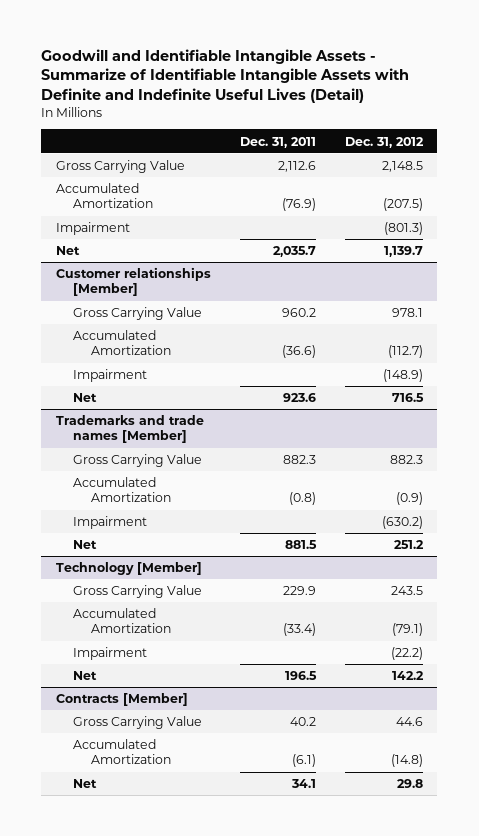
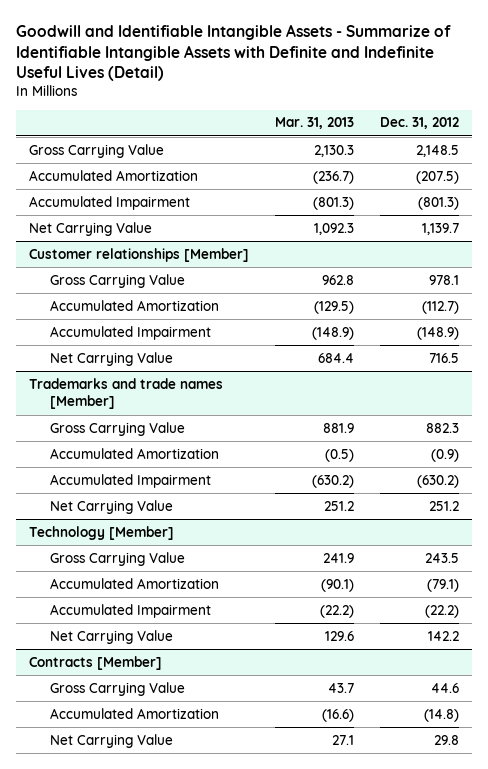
[239,136,316,148] Dec. 31, 2011 -> none
none -> [275,117,355,130] Mar. 31, 2013
[55,222,130,236] Impairment -> [29,195,191,210] Accumulated Impairment
[55,246,80,256] Net -> [29,221,153,236] Net Carrying Value
[73,369,148,383] Impairment -> [49,325,211,340] Accumulated Impairment
[73,393,98,403] Net -> [49,351,173,366] Net Carrying Value
[73,516,148,530] Impairment -> [49,473,211,488] Accumulated Impairment
[73,540,98,550] Net -> [49,499,173,514] Net Carrying Value
[73,647,148,661] Impairment -> [49,603,211,618] Accumulated Impairment
[73,671,98,681] Net -> [49,629,173,644] Net Carrying Value
[73,779,98,789] Net -> [49,733,173,748] Net Carrying Value

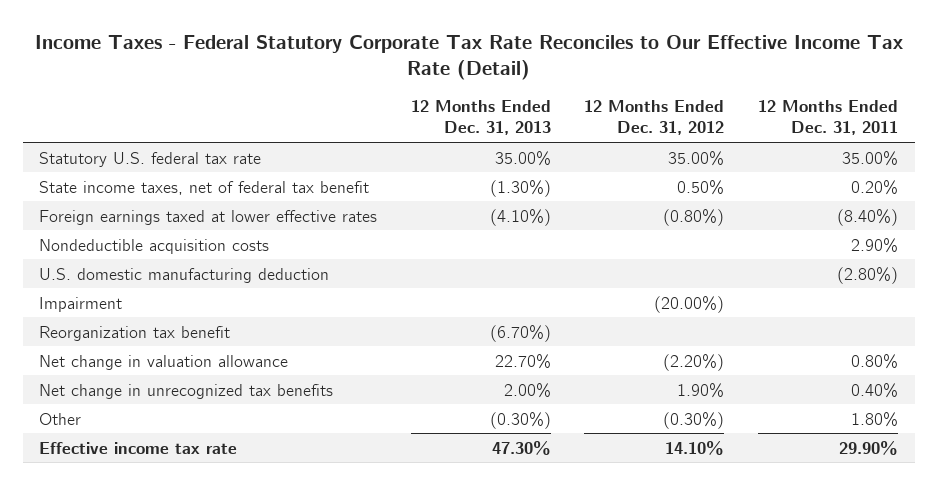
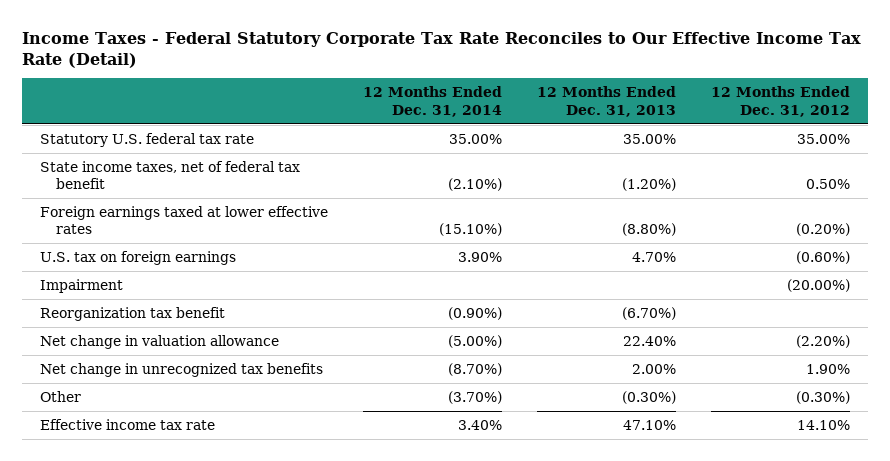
[757,100,898,136] 12 Months Ended Dec. 31, 2011 -> none
none -> [362,86,502,117] 12 Months Ended Dec. 31, 2014
[39,238,270,254] Nondeductible acquisition costs -> none
[39,267,330,283] U.S. domestic manufacturing deduction -> none
[489,179,551,197] (1.30%) -> [622,178,677,192] (1.20%)
[489,208,551,226] (4.10%) -> [622,223,677,237] (8.80%)
[663,208,725,226] (0.80%) -> [796,223,851,237] (0.20%)
none -> [39,250,236,265] U.S. tax on foreign earnings
[494,353,551,369] 22.70% -> [623,335,677,346] 22.40%
[491,440,551,455] 47.30% -> [623,419,677,430] 47.10%

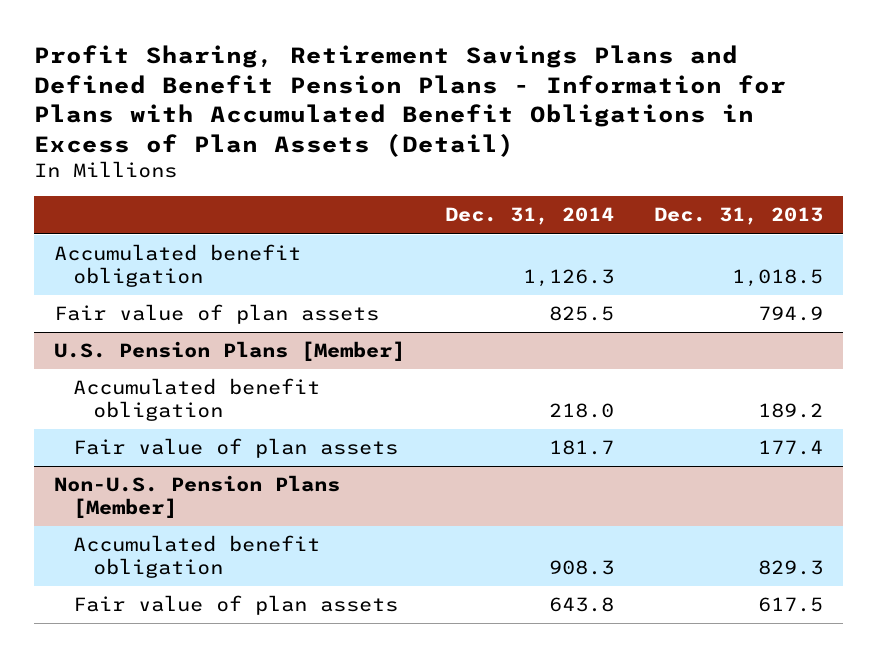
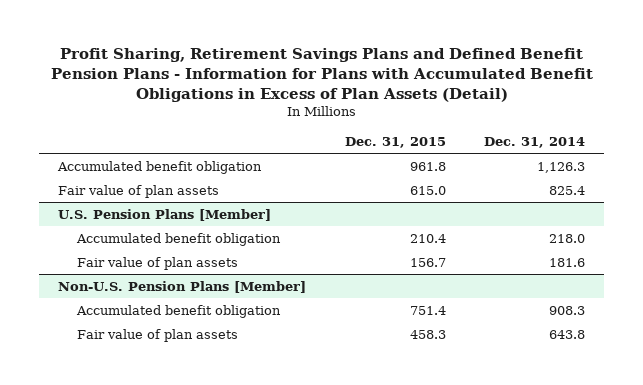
[653,207,823,226] Dec. 31, 2013 -> none
none -> [344,136,446,148] Dec. 31, 2015
[548,306,614,322] 825.5 -> [549,185,586,195] 825.4
[548,440,614,456] 181.7 -> [549,257,586,267] 181.6

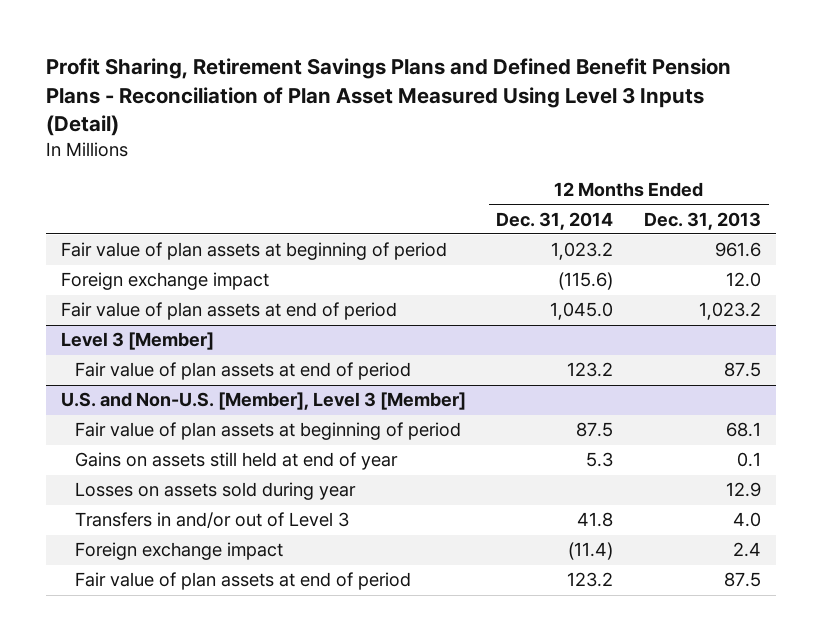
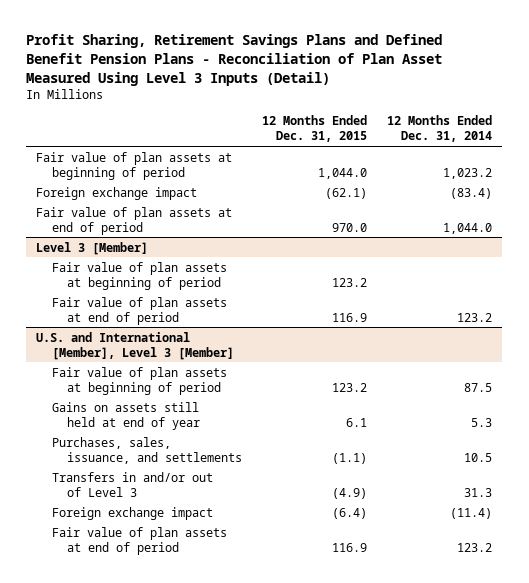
[643,211,761,230] Dec. 31, 2013 -> none
none -> [261,115,367,143] 12 Months Ended Dec. 31, 2015
[558,272,614,291] (115.6) -> [450,187,493,199] (83.4)
[550,302,614,321] 1,045.0 -> [443,222,493,234] 1,044.0
none -> [51,261,227,290] Fair value of plan assets at beginning of period
[60,392,466,411] U.S. and Non-U.S. [Member], Level 3 [Member] -> [36,331,234,360] U.S. and International [Member], Level 3 [Member]
[74,482,356,501] Losses on assets sold during year -> none
none -> [51,436,242,464] Purchases, sales, issuance, and settlements
[577,512,614,528] 41.8 -> [464,487,493,497] 31.3

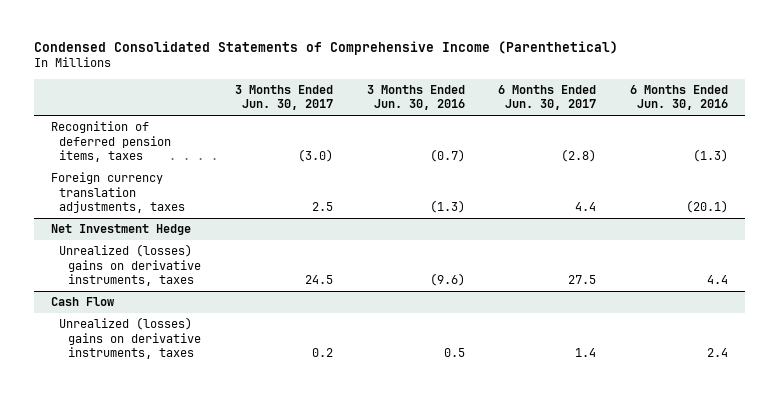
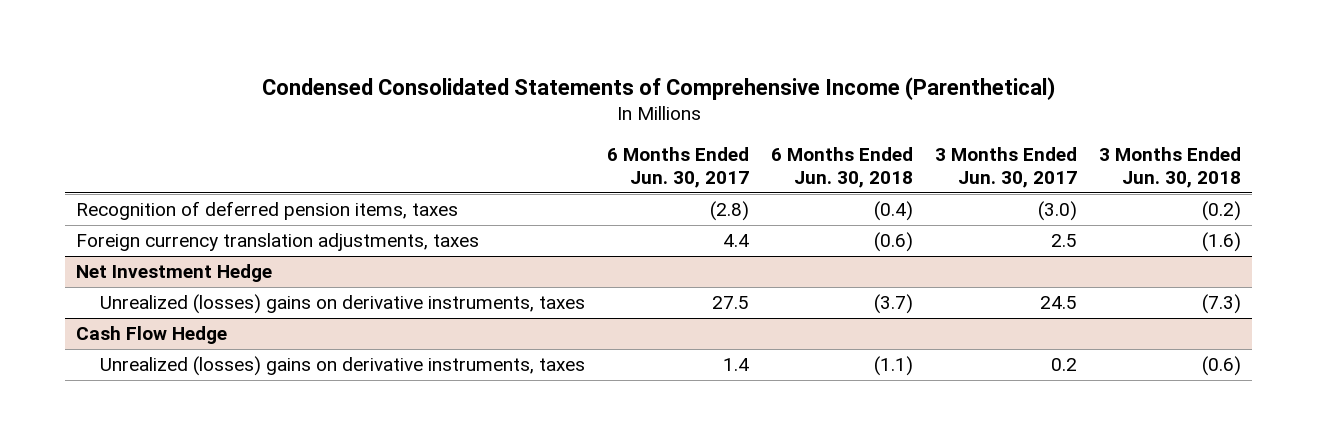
[366,84,465,111] 3 Months Ended Jun. 30, 2016 -> none
[630,84,729,111] 6 Months Ended Jun. 30, 2016 -> none
none -> [771,147,914,189] 6 Months Ended Jun. 30, 2018
none -> [1099,147,1242,189] 3 Months Ended Jun. 30, 2018
[50,297,115,307] Cash Flow -> [76,325,228,344] Cash Flow Hedge

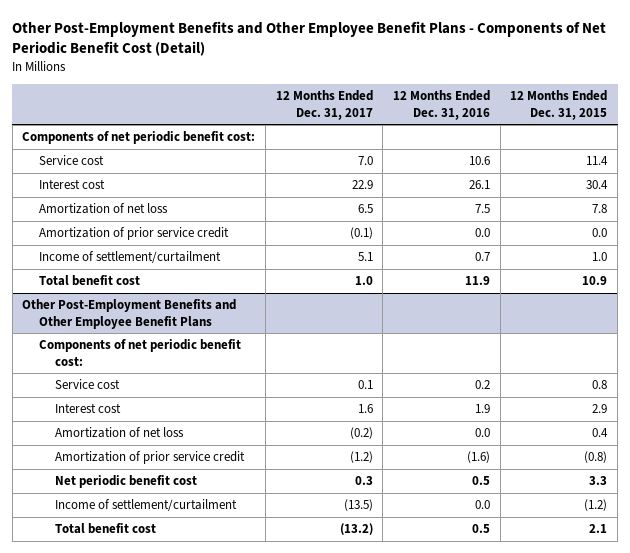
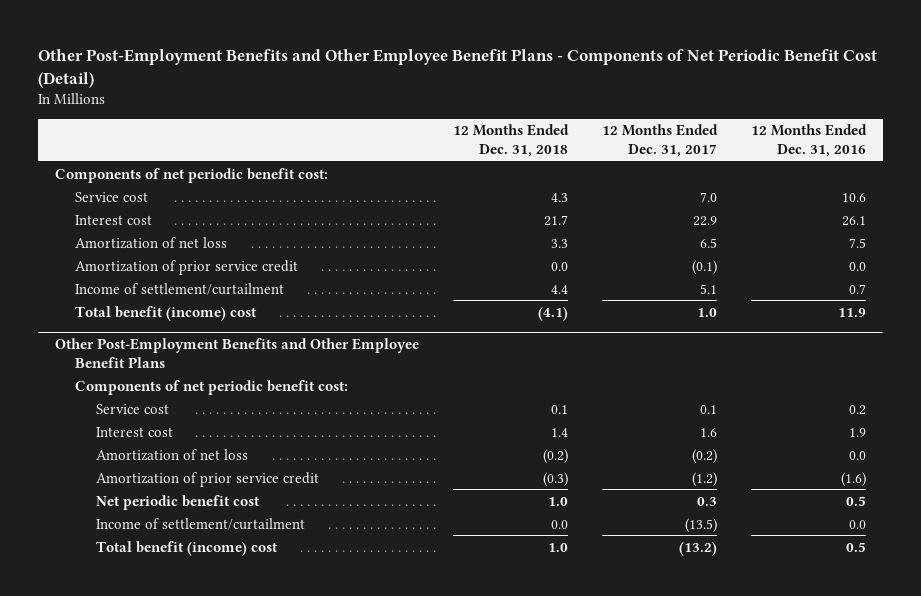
[510,89,608,120] 12 Months Ended Dec. 31, 2015 -> none
none -> [452,124,569,157] 12 Months Ended Dec. 31, 2018
[38,275,140,287] Total benefit cost -> [75,305,258,321] Total benefit (income) cost
[54,523,156,535] Total benefit cost -> [96,540,279,556] Total benefit (income) cost

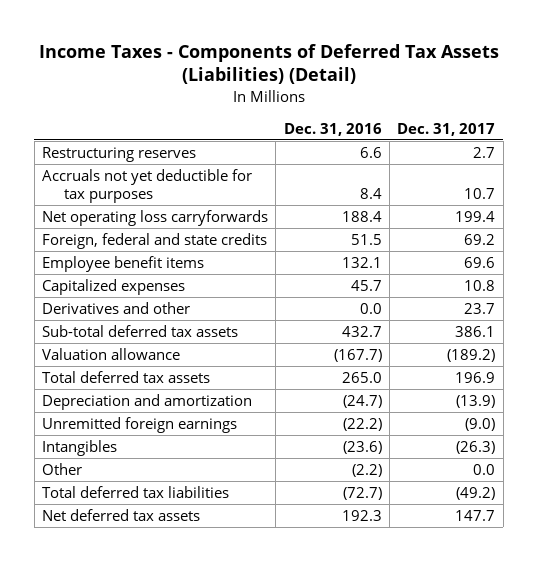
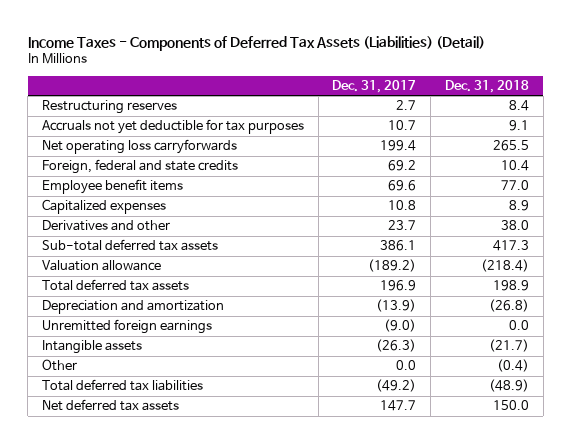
[283,122,382,136] Dec. 31, 2016 -> none
none -> [444,79,529,93] Dec. 31, 2018
[42,439,118,456] Intangibles -> [41,340,142,355] Intangible assets

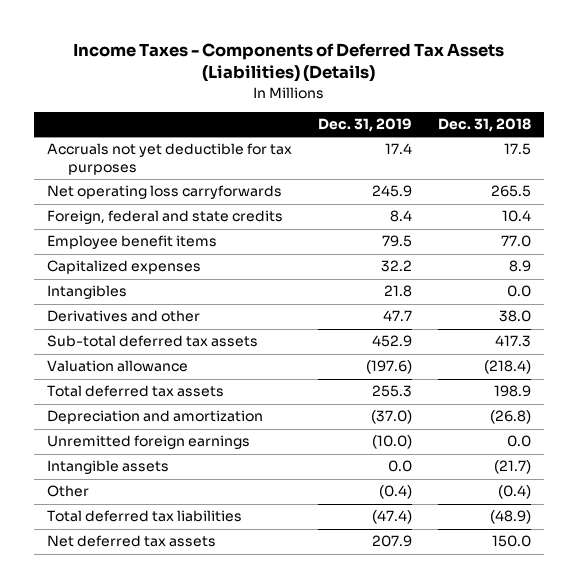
[27,35,485,51] Income Taxes - Components of Deferred Tax Assets (Liabilities) (Detail) -> [73,43,505,83] Income Taxes - Components of Deferred Tax Assets (Liabilities) (Details)
[332,79,417,93] Dec. 31, 2017 -> none
none -> [318,118,413,133] Dec. 31, 2019
[41,100,177,115] Restructuring reserves -> none
[508,120,529,132] 9.1 -> [504,143,532,156] 17.5
none -> [47,285,128,300] Intangibles

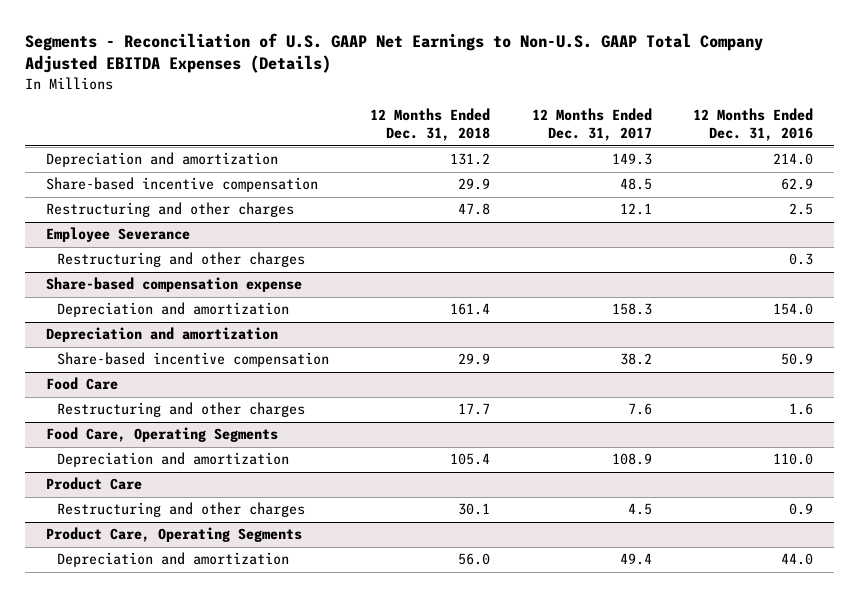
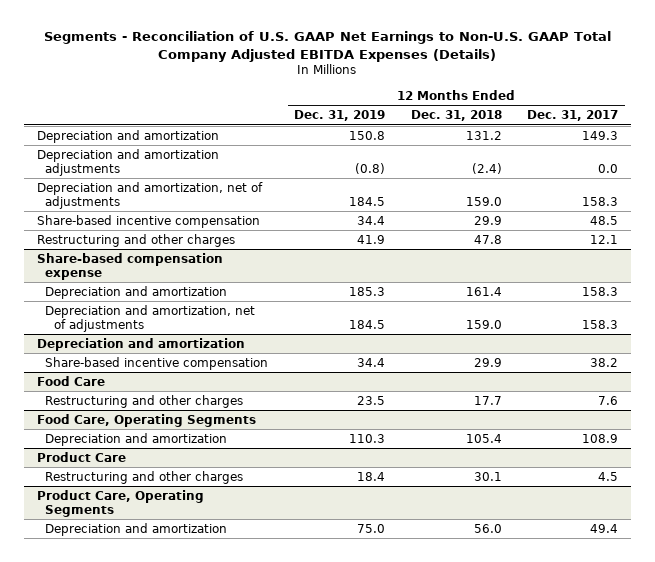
[693,108,814,142] 12 Months Ended Dec. 31, 2016 -> none
none -> [294,110,386,122] Dec. 31, 2019
none -> [36,148,219,176] Depreciation and amortization adjustments
none -> [36,181,263,209] Depreciation and amortization, net of adjustments
[45,227,190,243] Employee Severance -> none
[56,252,305,268] Restructuring and other charges -> none
none -> [45,304,256,332] Depreciation and amortization, net of adjustments

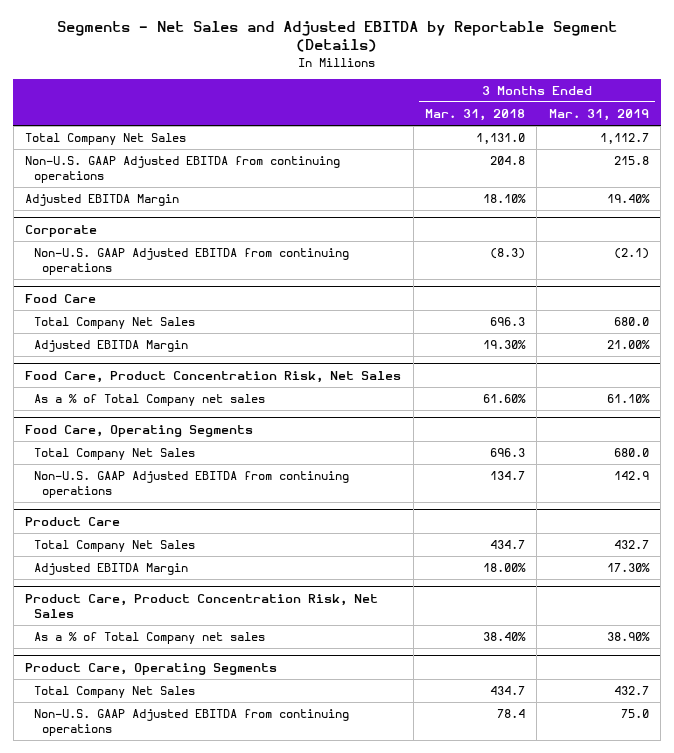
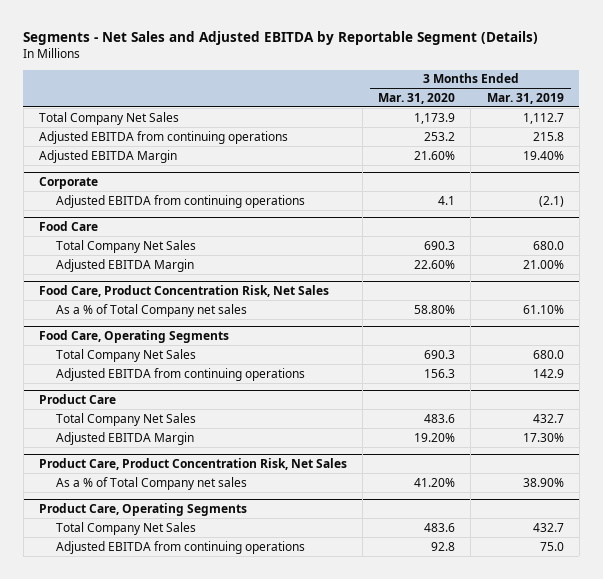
[424,109,525,122] Mar. 31, 2018 -> none
none -> [378,92,456,104] Mar. 31, 2020
[25,156,341,184] Non-U.S. GAAP Adjusted EBITDA from continuing operations -> [38,130,288,144] Adjusted EBITDA from continuing operations
[33,248,349,276] Non-U.S. GAAP Adjusted EBITDA from continuing operations -> [56,194,306,208] Adjusted EBITDA from continuing operations
[33,471,349,499] Non-U.S. GAAP Adjusted EBITDA from continuing operations -> [56,367,306,381] Adjusted EBITDA from continuing operations
[33,709,349,737] Non-U.S. GAAP Adjusted EBITDA from continuing operations -> [56,540,306,554] Adjusted EBITDA from continuing operations

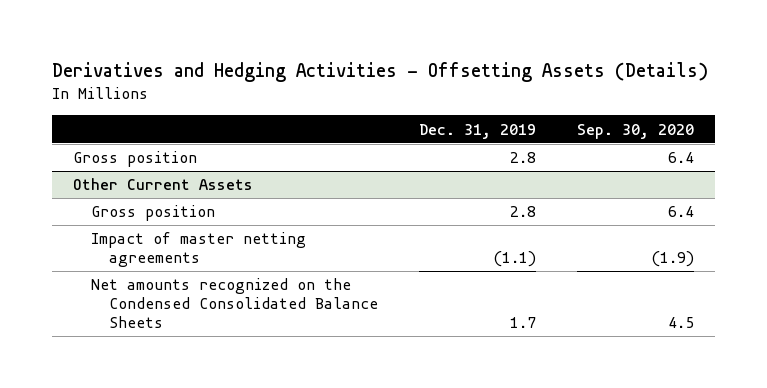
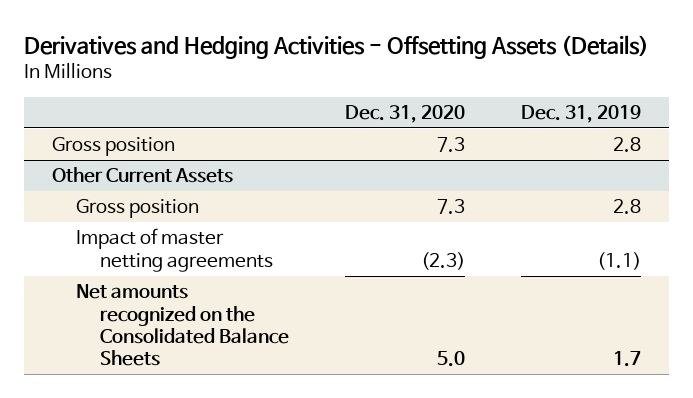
[577,123,695,139] Sep. 30, 2020 -> none
none -> [345,105,466,124] Dec. 31, 2020
[90,278,378,329] Net amounts recognized on the Condensed Consolidated Balance Sheets -> [75,284,289,367] Net amounts recognized on the Consolidated Balance Sheets

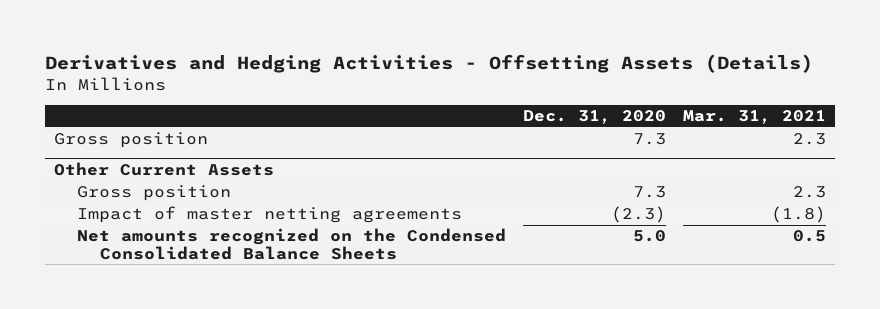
[521,105,642,124] Dec. 31, 2019 -> none
none -> [683,110,827,125] Mar. 31, 2021
[75,284,289,367] Net amounts recognized on the Consolidated Balance Sheets -> [77,228,507,260] Net amounts recognized on the Condensed Consolidated Balance Sheets

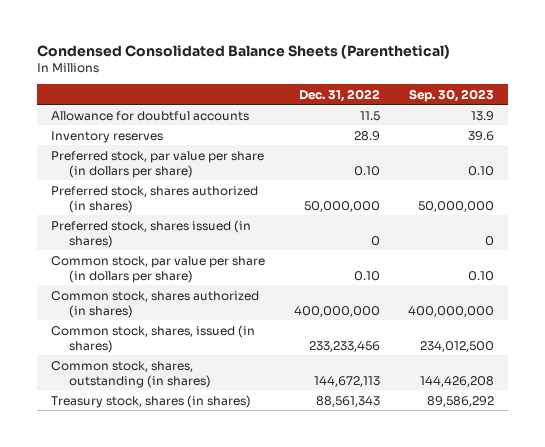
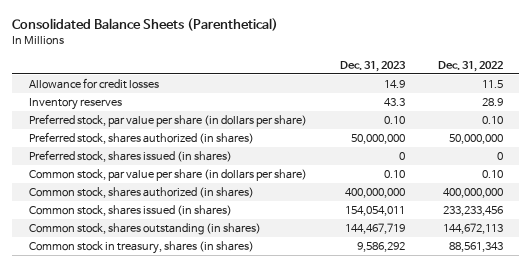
[37,44,451,59] Condensed Consolidated Balance Sheets (Parenthetical) -> [12,18,279,32] Consolidated Balance Sheets (Parenthetical)
[408,88,494,102] Sep. 30, 2023 -> none
none -> [339,60,406,72] Dec. 31, 2023
[51,110,250,121] Allowance for doubtful accounts -> [28,78,159,90] Allowance for credit losses
[51,324,256,353] Common stock, shares, issued (in shares) -> [28,205,232,217] Common stock, shares issued (in shares)
[51,360,211,388] Common stock, shares, outstanding (in shares) -> [28,223,261,236] Common stock, shares outstanding (in shares)
[51,394,252,408] Treasury stock, shares (in shares) -> [28,241,254,255] Common stock in treasury, shares (in shares)

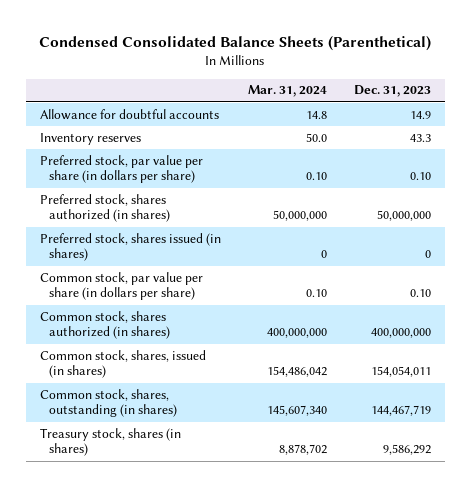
[12,18,279,32] Consolidated Balance Sheets (Parenthetical) -> [39,36,432,52] Condensed Consolidated Balance Sheets (Parenthetical)
[437,60,503,72] Dec. 31, 2022 -> none
none -> [247,85,327,98] Mar. 31, 2024
[28,78,159,90] Allowance for credit losses -> [39,108,219,120] Allowance for doubtful accounts
[28,205,232,217] Common stock, shares issued (in shares) -> [39,349,206,379] Common stock, shares, issued (in shares)
[28,223,261,236] Common stock, shares outstanding (in shares) -> [39,388,178,418] Common stock, shares, outstanding (in shares)
[28,241,254,255] Common stock in treasury, shares (in shares) -> [39,427,181,457] Treasury stock, shares (in shares)

